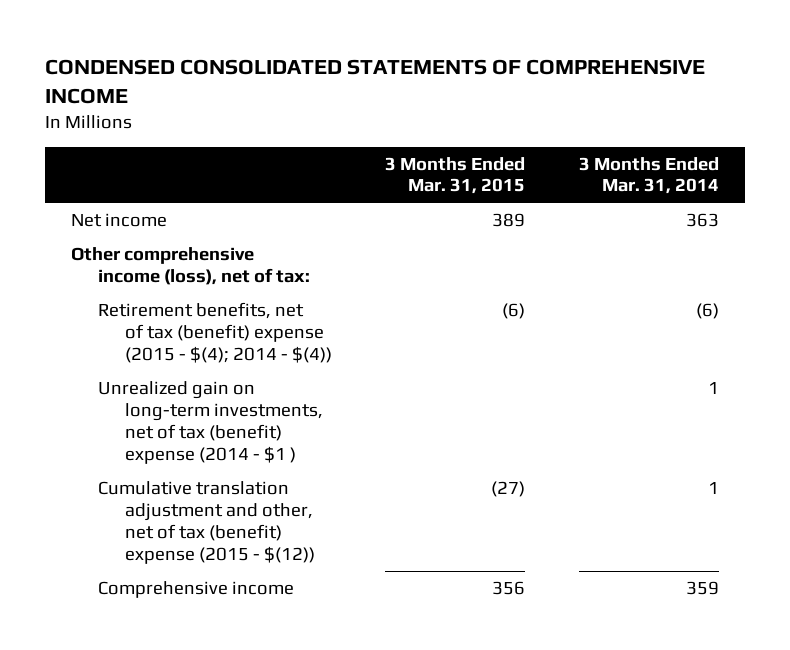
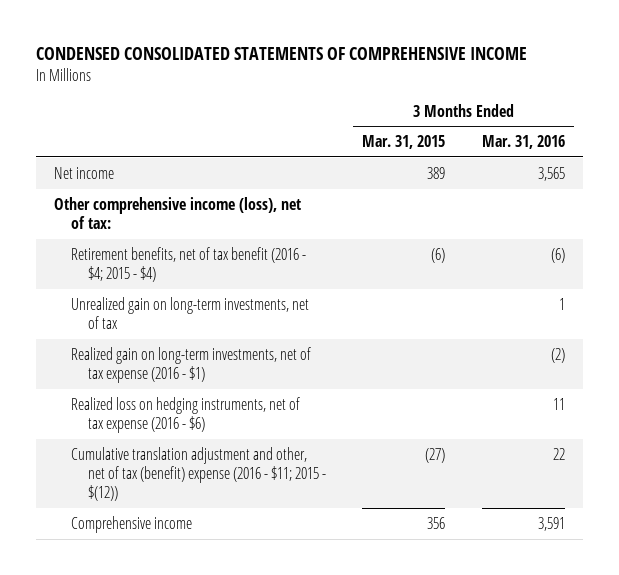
[578,156,719,195] 3 Months Ended Mar. 31, 2014 -> none
none -> [481,135,565,150] Mar. 31, 2016
[98,301,333,363] Retirement benefits, net of tax (benefit) expense (2015 - $(4); 2014 - $(4)) -> [71,246,307,282] Retirement benefits, net of tax benefit (2016 - $4; 2015 - $4)
[98,380,324,464] Unrealized gain on long-term investments, net of tax (benefit) expense (2014 - $1 ) -> [71,296,310,329] Unrealized gain on long-term investments, net of tax
none -> [71,346,312,383] Realized gain on long-term investments, net of tax expense (2016 - $1)
none -> [71,396,301,433] Realized loss on hedging instruments, net of tax expense (2016 - $6)
[98,480,316,564] Cumulative translation adjustment and other, net of tax (benefit) expense (2015 - $(12)) -> [71,446,326,502] Cumulative translation adjustment and other, net of tax (benefit) expense (2016 - $11; 2015 - $(12))

